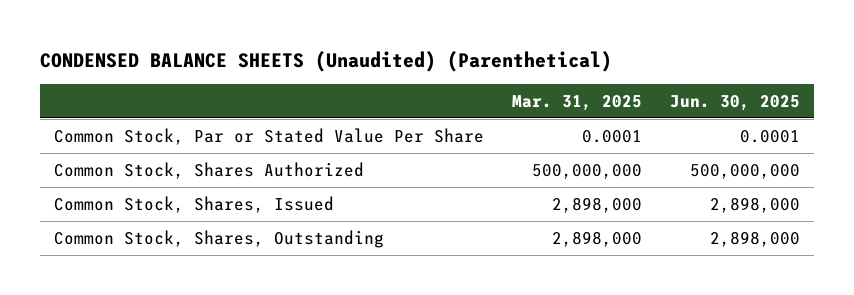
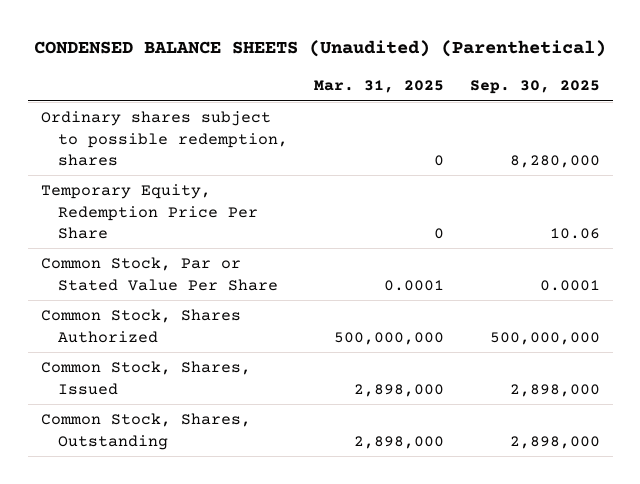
[669,94,800,111] Jun. 30, 2025 -> none
none -> [469,79,600,94] Sep. 30, 2025
none -> [40,111,288,166] Ordinary shares subject to possible redemption, shares
none -> [40,184,258,239] Temporary Equity, Redemption Price Per Share

